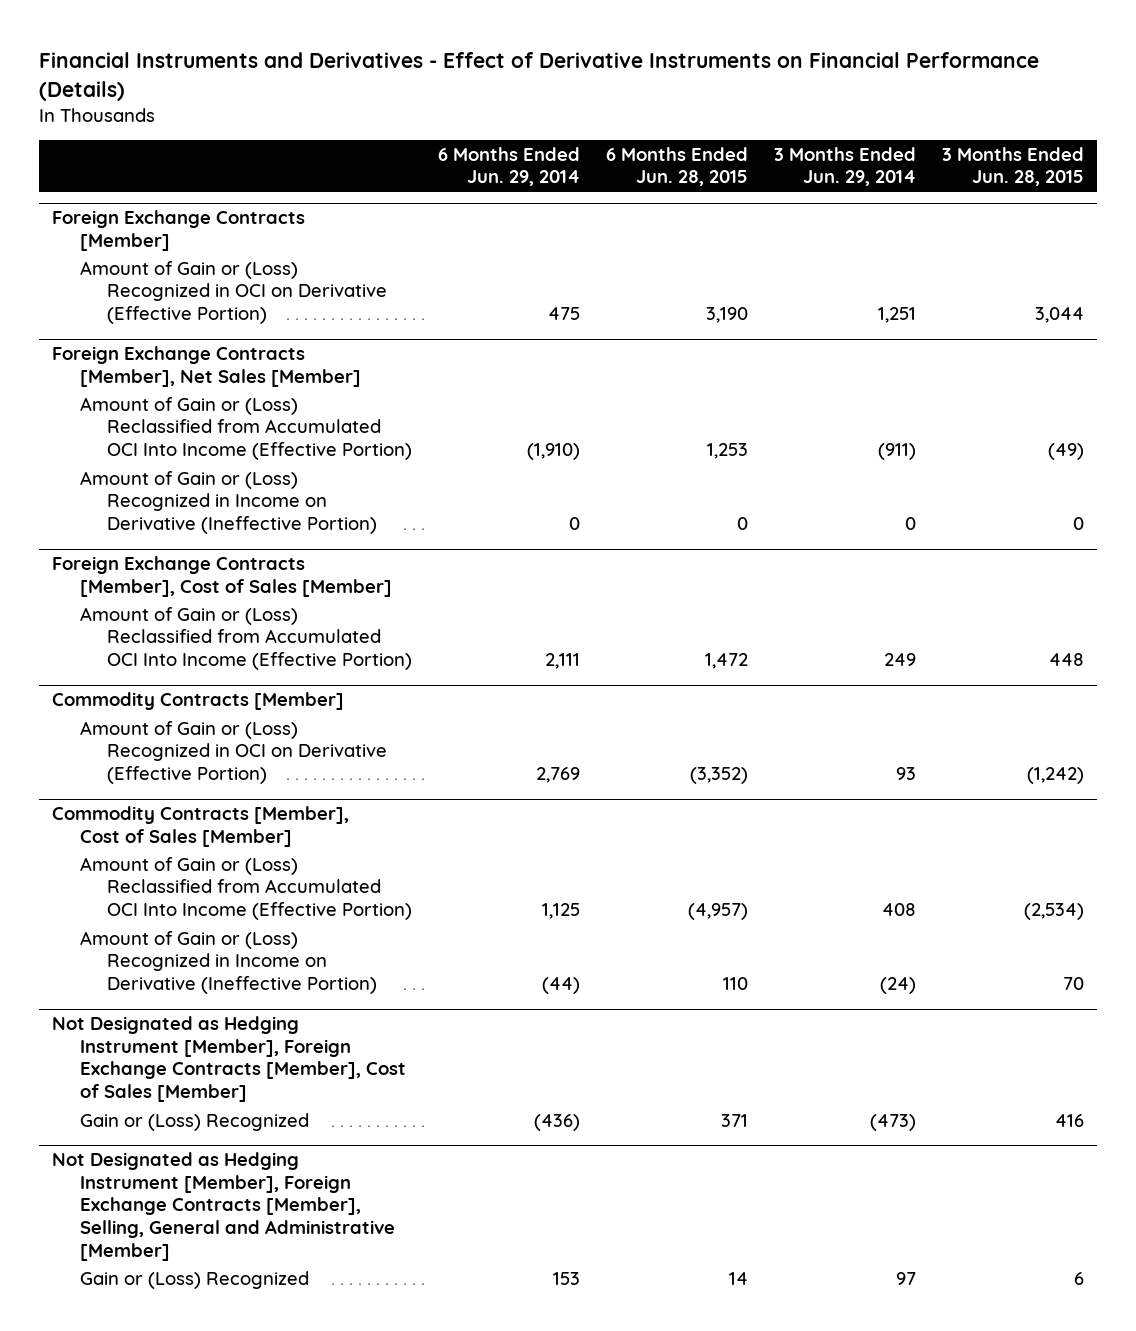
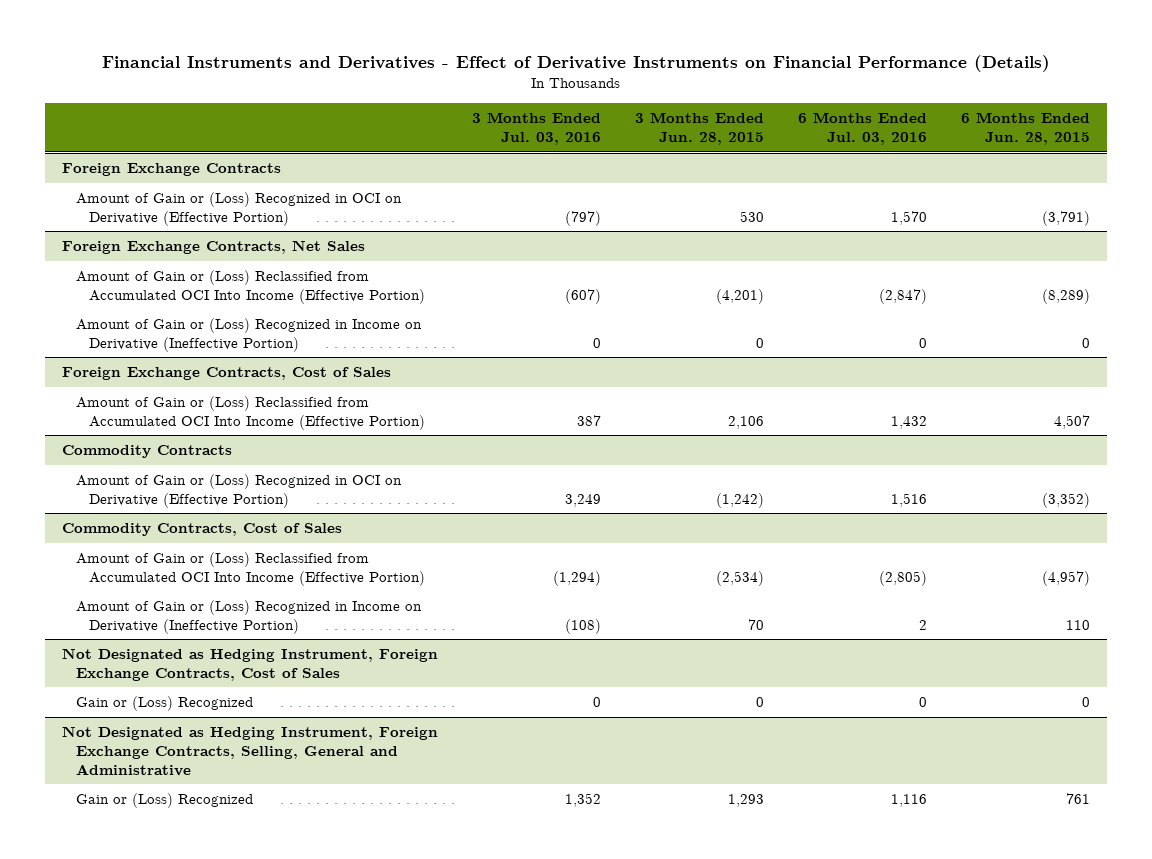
[438,146,581,187] 6 Months Ended Jun. 29, 2014 -> none
[774,146,917,187] 3 Months Ended Jun. 29, 2014 -> none
none -> [472,112,602,146] 3 Months Ended Jul. 03, 2016
none -> [797,112,927,146] 6 Months Ended Jul. 03, 2016
[52,210,306,251] Foreign Exchange Contracts [Member] -> [62,162,282,176] Foreign Exchange Contracts
[706,306,749,323] 3,190 -> [1041,210,1090,226] (3,791)
[1035,306,1085,323] 3,044 -> [740,210,765,222] 530
[52,346,361,387] Foreign Exchange Contracts [Member], Net Sales [Member] -> [62,239,366,254] Foreign Exchange Contracts, Net Sales
[707,442,749,459] 1,253 -> [1041,288,1090,304] (8,289)
[1048,442,1085,460] (49) -> [716,288,765,304] (4,201)
[52,556,392,597] Foreign Exchange Contracts [Member], Cost of Sales [Member] -> [62,366,392,380] Foreign Exchange Contracts, Cost of Sales
[705,652,749,669] 1,472 -> [1053,414,1090,429] 4,507
[1049,652,1085,666] 448 -> [728,415,765,429] 2,106
[52,692,345,711] Commodity Contracts [Member] -> [62,444,233,458] Commodity Contracts
[52,806,350,847] Commodity Contracts [Member], Cost of Sales [Member] -> [62,522,343,536] Commodity Contracts, Cost of Sales
[52,1016,406,1102] Not Designated as Hedging Instrument [Member], Foreign Exchange Contracts [Member], Cost of Sales [Member] -> [62,647,439,681] Not Designated as Hedging Instrument, Foreign Exchange Contracts, Cost of Sales
[721,1113,749,1127] 371 -> [1081,696,1090,707] 0
[1055,1113,1085,1127] 416 -> [756,696,765,707] 0
[52,1152,395,1261] Not Designated as Hedging Instrument [Member], Foreign Exchange Contracts [Member], Selling, General and Administrative [Member] -> [62,725,439,776] Not Designated as Hedging Instrument, Foreign Exchange Contracts, Selling, General and Administrative
[729,1271,749,1285] 14 -> [1065,792,1090,804] 761
[1074,1271,1085,1285] 6 -> [728,793,765,807] 1,293

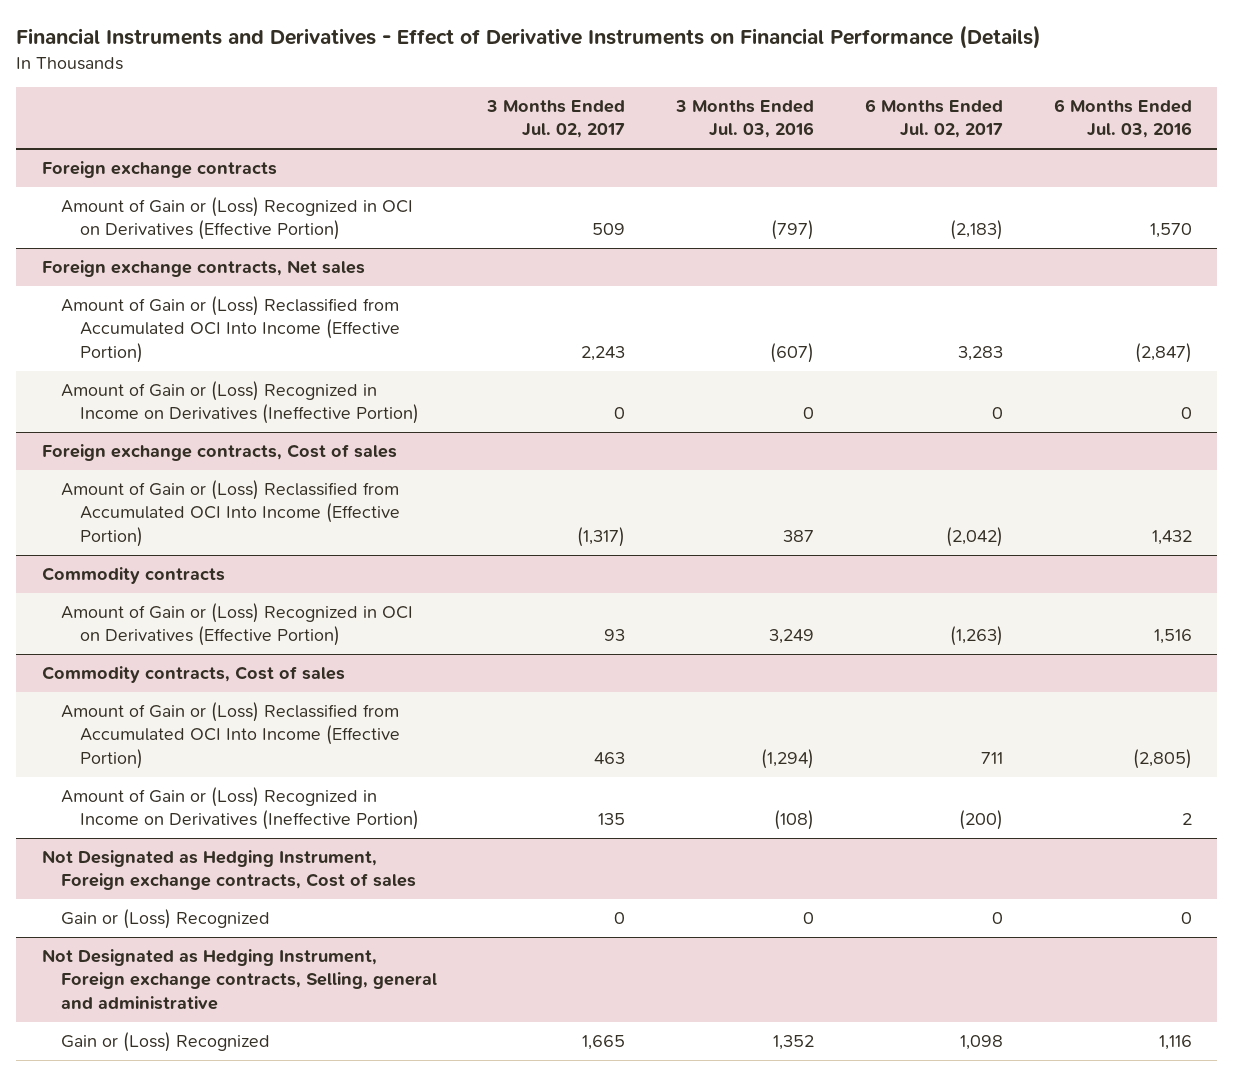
[635,112,765,146] 3 Months Ended Jun. 28, 2015 -> none
[960,112,1090,146] 6 Months Ended Jun. 28, 2015 -> none
none -> [486,99,626,139] 3 Months Ended Jul. 02, 2017
none -> [865,98,1004,139] 6 Months Ended Jul. 02, 2017
[62,162,282,176] Foreign Exchange Contracts -> [41,161,277,179] Foreign exchange contracts
[75,191,402,226] Amount of Gain or (Loss) Recognized in OCI on Derivative (Effective Portion) -> [60,197,413,241] Amount of Gain or (Loss) Recognized in OCI on Derivatives (Effective Portion)
[62,239,366,254] Foreign Exchange Contracts, Net Sales -> [41,260,365,278] Foreign exchange contracts, Net sales
[75,317,422,352] Amount of Gain or (Loss) Recognized in Income on Derivative (Ineffective Portion) -> [60,381,419,425] Amount of Gain or (Loss) Recognized in Income on Derivatives (Ineffective Portion)
[62,366,392,380] Foreign Exchange Contracts, Cost of Sales -> [41,444,397,462] Foreign exchange contracts, Cost of sales
[62,444,233,458] Commodity Contracts -> [41,567,225,585] Commodity contracts
[75,473,402,508] Amount of Gain or (Loss) Recognized in OCI on Derivative (Effective Portion) -> [60,603,413,647] Amount of Gain or (Loss) Recognized in OCI on Derivatives (Effective Portion)
[62,522,343,536] Commodity Contracts, Cost of Sales -> [41,666,345,684] Commodity contracts, Cost of sales
[75,599,422,634] Amount of Gain or (Loss) Recognized in Income on Derivative (Ineffective Portion) -> [60,787,419,831] Amount of Gain or (Loss) Recognized in Income on Derivatives (Ineffective Portion)
[62,647,439,681] Not Designated as Hedging Instrument, Foreign Exchange Contracts, Cost of Sales -> [41,850,416,891] Not Designated as Hedging Instrument, Foreign exchange contracts, Cost of sales
[62,725,439,776] Not Designated as Hedging Instrument, Foreign Exchange Contracts, Selling, General and Administrative -> [41,949,437,1010] Not Designated as Hedging Instrument, Foreign exchange contracts, Selling, general and administrative

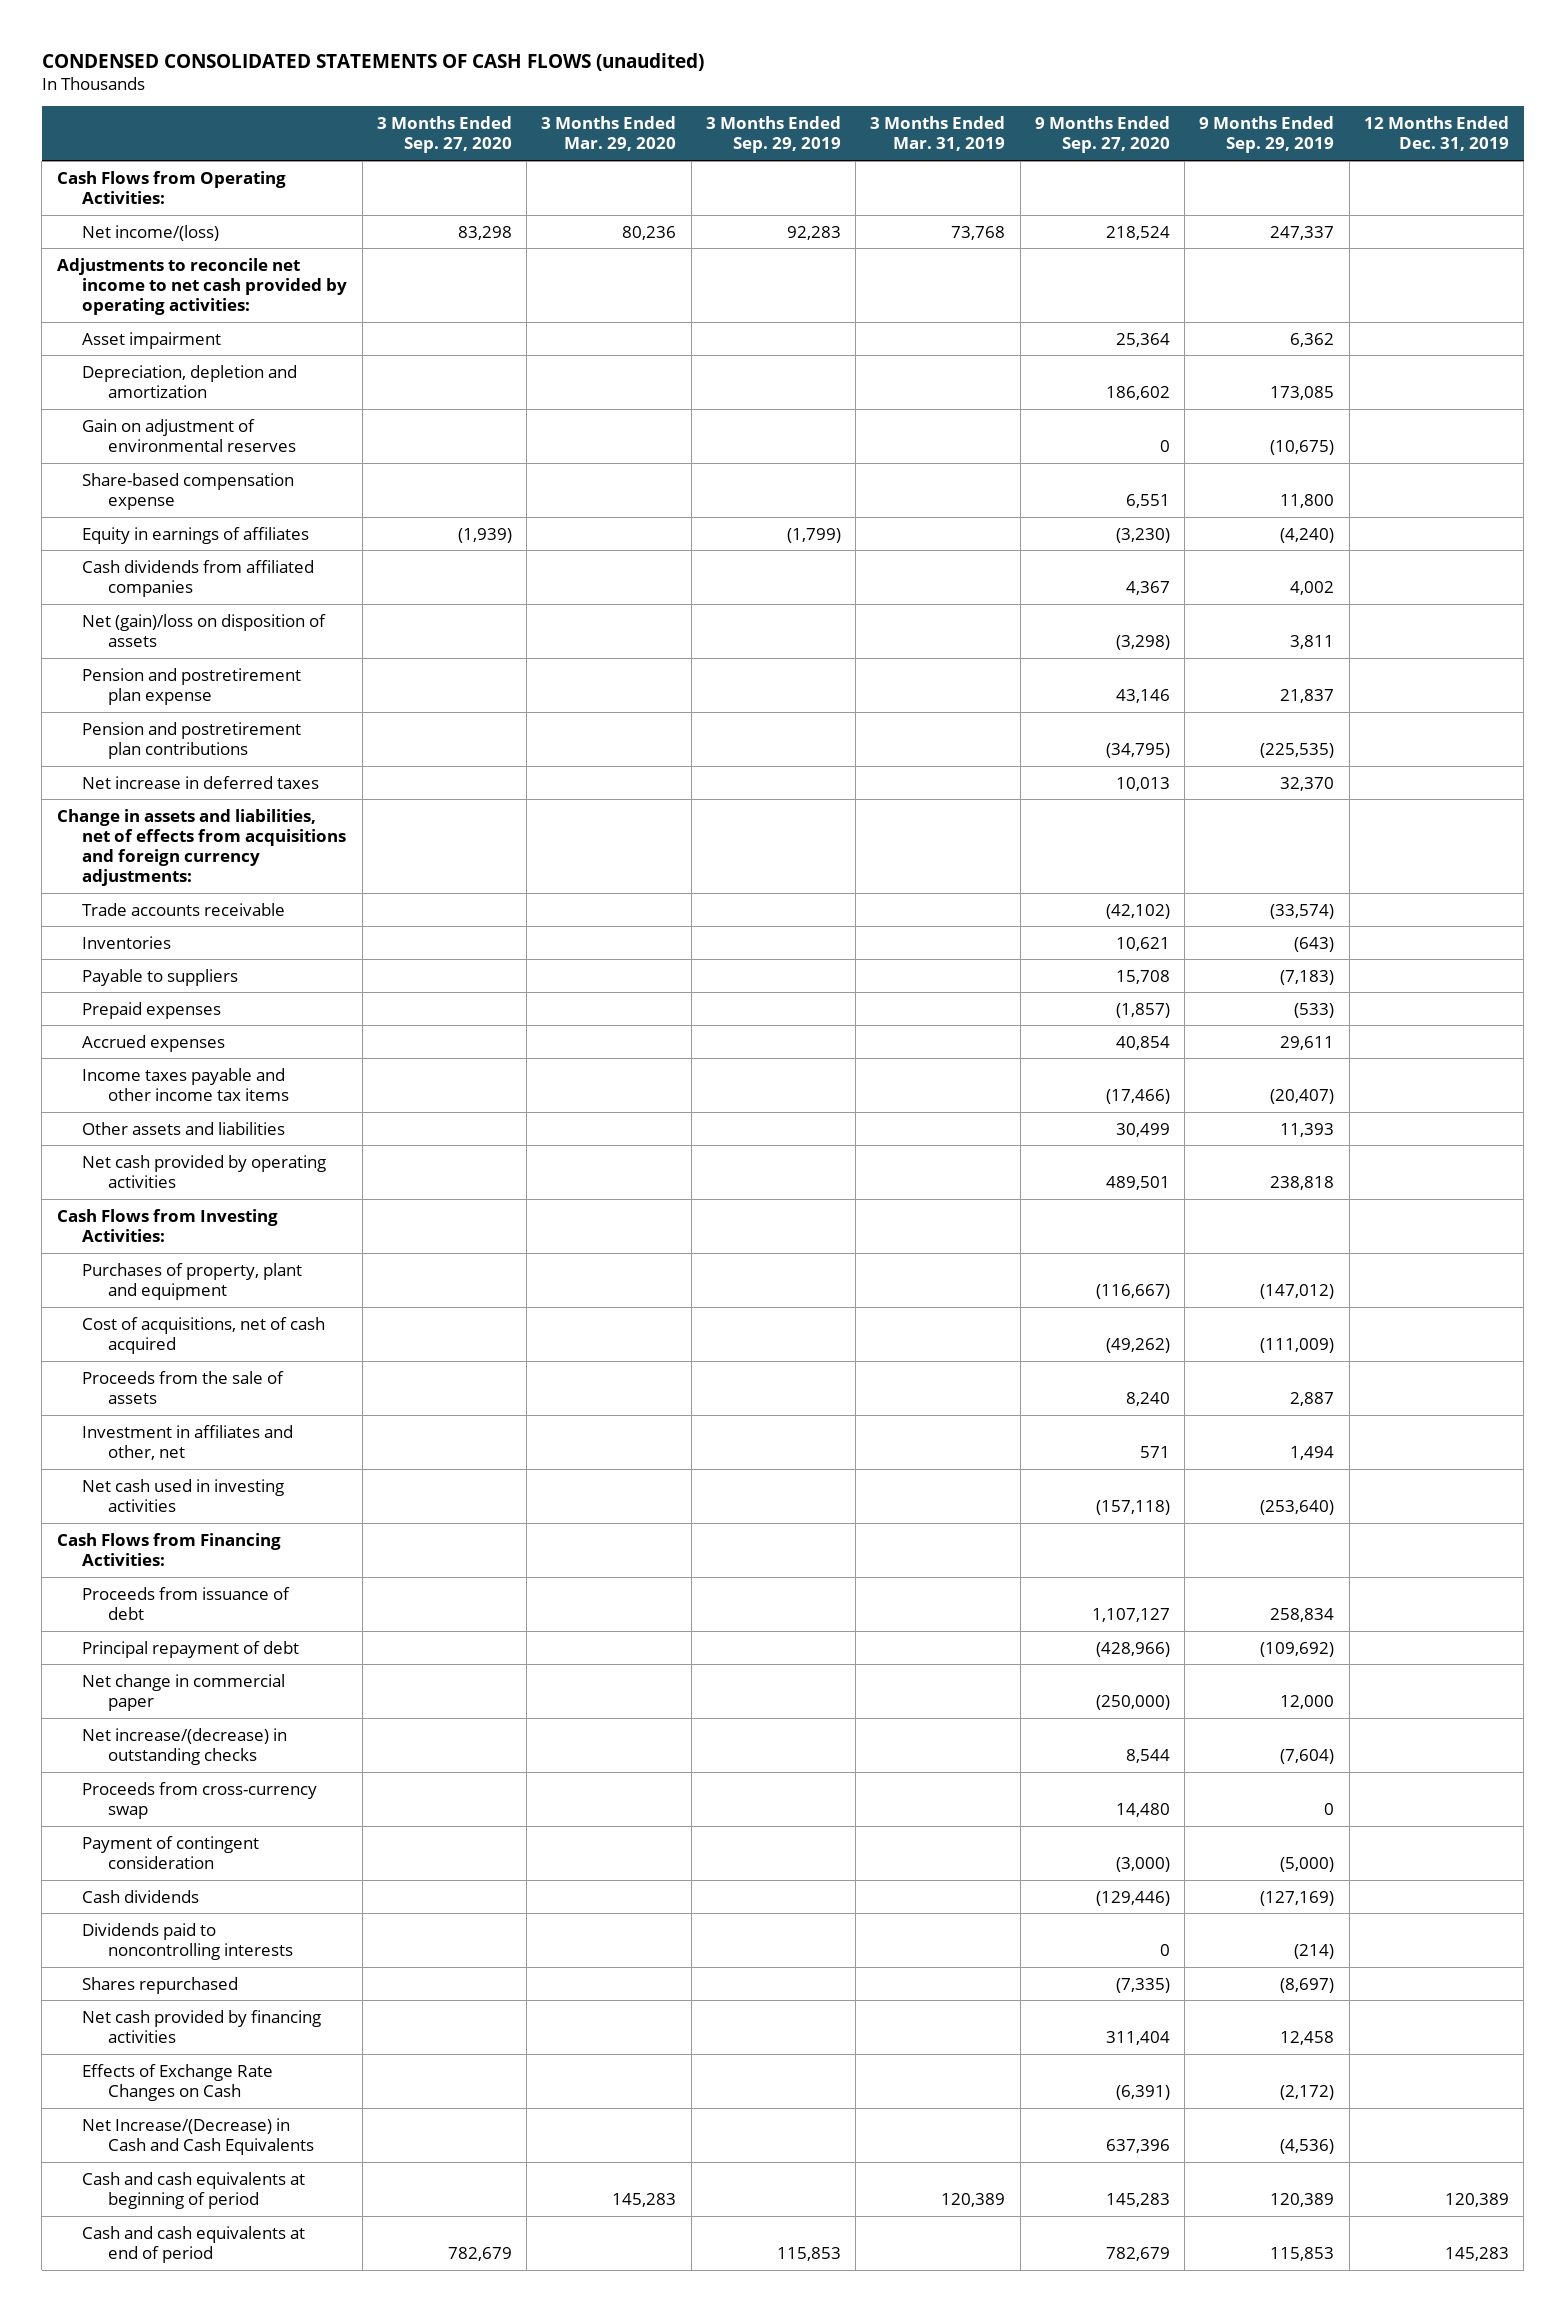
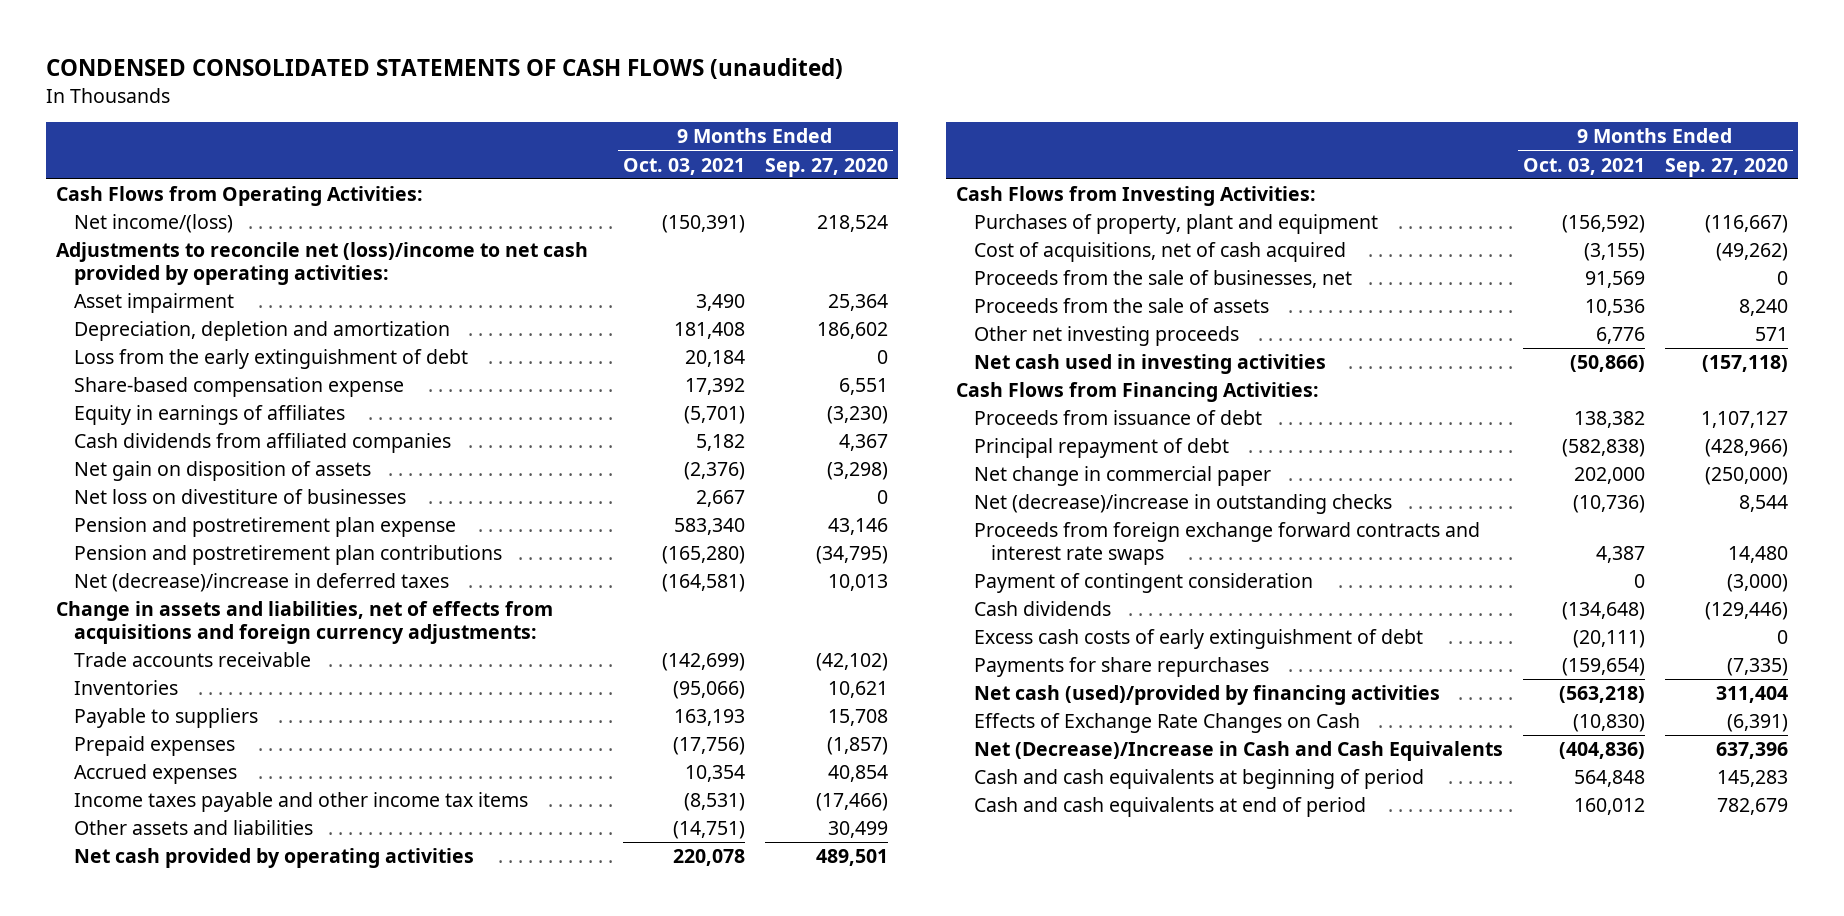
[376,116,512,154] 3 Months Ended Sep. 27, 2020 -> none
[541,116,677,152] 3 Months Ended Mar. 29, 2020 -> none
[705,116,841,154] 3 Months Ended Sep. 29, 2019 -> none
[870,116,1006,152] 3 Months Ended Mar. 31, 2019 -> none
[1199,116,1335,154] 9 Months Ended Sep. 29, 2019 -> none
[1363,116,1509,152] 12 Months Ended Dec. 31, 2019 -> none
none -> [622,157,745,175] Oct. 03, 2021
[56,257,348,316] Adjustments to reconcile net income to net cash provided by operating activities: -> [56,242,589,286] Adjustments to reconcile net (loss)/income to net cash provided by operating activities:
[82,418,296,452] Gain on adjustment of environmental reserves -> none
none -> [73,349,468,370] Loss from the early extinguishment of debt
[82,613,327,647] Net (gain)/loss on disposition of assets -> [73,461,371,482] Net gain on disposition of assets
none -> [73,489,406,505] Net loss on divestiture of businesses
[82,775,320,789] Net increase in deferred taxes -> [73,573,449,593] Net (decrease)/increase in deferred taxes
none -> [973,270,1352,289] Proceeds from the sale of businesses, net
[82,1424,294,1460] Investment in affiliates and other, net -> [973,326,1239,347] Other net investing proceeds
[82,1727,288,1765] Net increase/(decrease) in outstanding checks -> [973,494,1392,515] Net (decrease)/increase in outstanding checks
[82,1781,318,1819] Proceeds from cross-currency swap -> [973,522,1480,566] Proceeds from foreign exchange forward contracts and interest rate swaps
[82,1922,293,1960] Dividends paid to noncontrolling interests -> none
none -> [973,629,1423,650] Excess cash costs of early extinguishment of debt
[82,1976,239,1994] Shares repurchased -> [973,657,1269,678] Payments for share repurchases
[82,2009,322,2043] Net cash provided by financing activities -> [973,685,1440,706] Net cash (used)/provided by financing activities
[82,2117,314,2155] Net Increase/(Decrease) in Cash and Cash Equivalents -> [973,741,1503,762] Net (Decrease)/Increase in Cash and Cash Equivalents

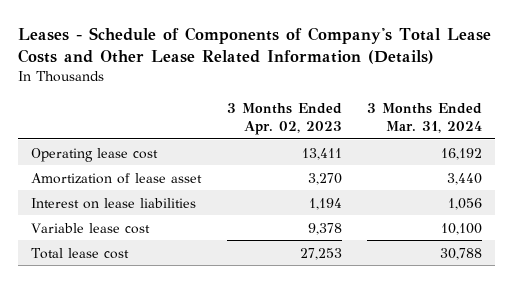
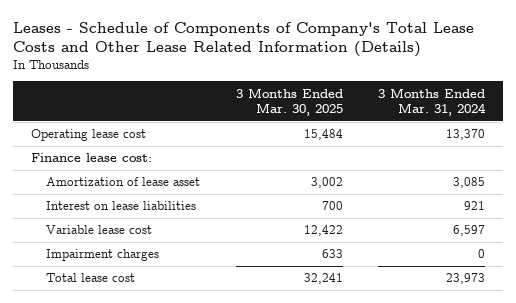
[226,103,342,136] 3 Months Ended Apr. 02, 2023 -> none
none -> [235,87,343,116] 3 Months Ended Mar. 30, 2025
[441,147,483,160] 16,192 -> [446,129,486,141] 13,370
none -> [31,153,153,163] Finance lease cost:
[447,172,483,185] 3,440 -> [453,177,486,189] 3,085
[448,197,483,210] 1,056 -> [464,201,486,211] 921
[441,222,483,235] 10,100 -> [453,225,486,237] 6,597
none -> [46,249,160,262] Impairment charges
[440,247,483,260] 30,788 -> [446,273,486,285] 23,973

